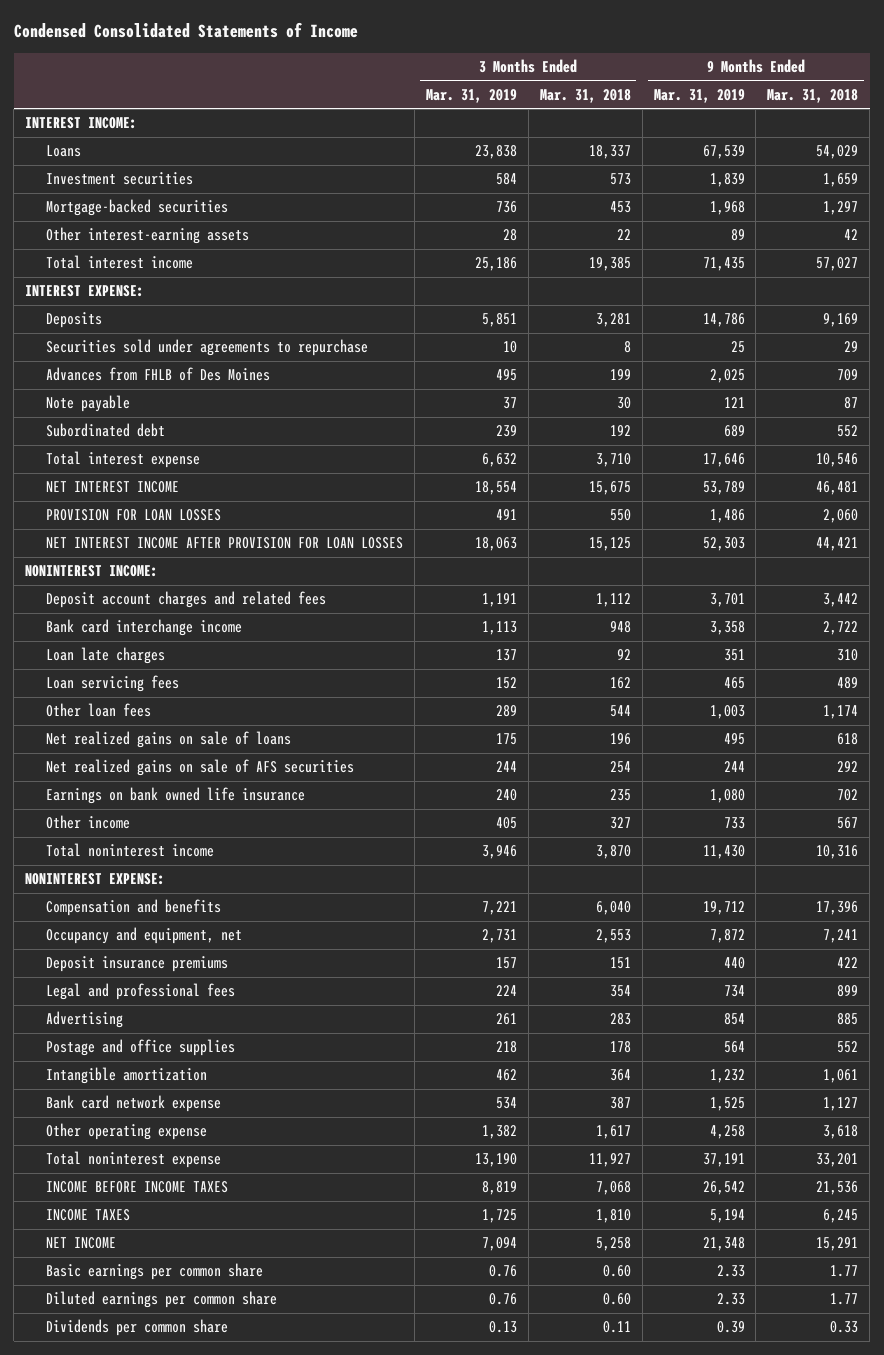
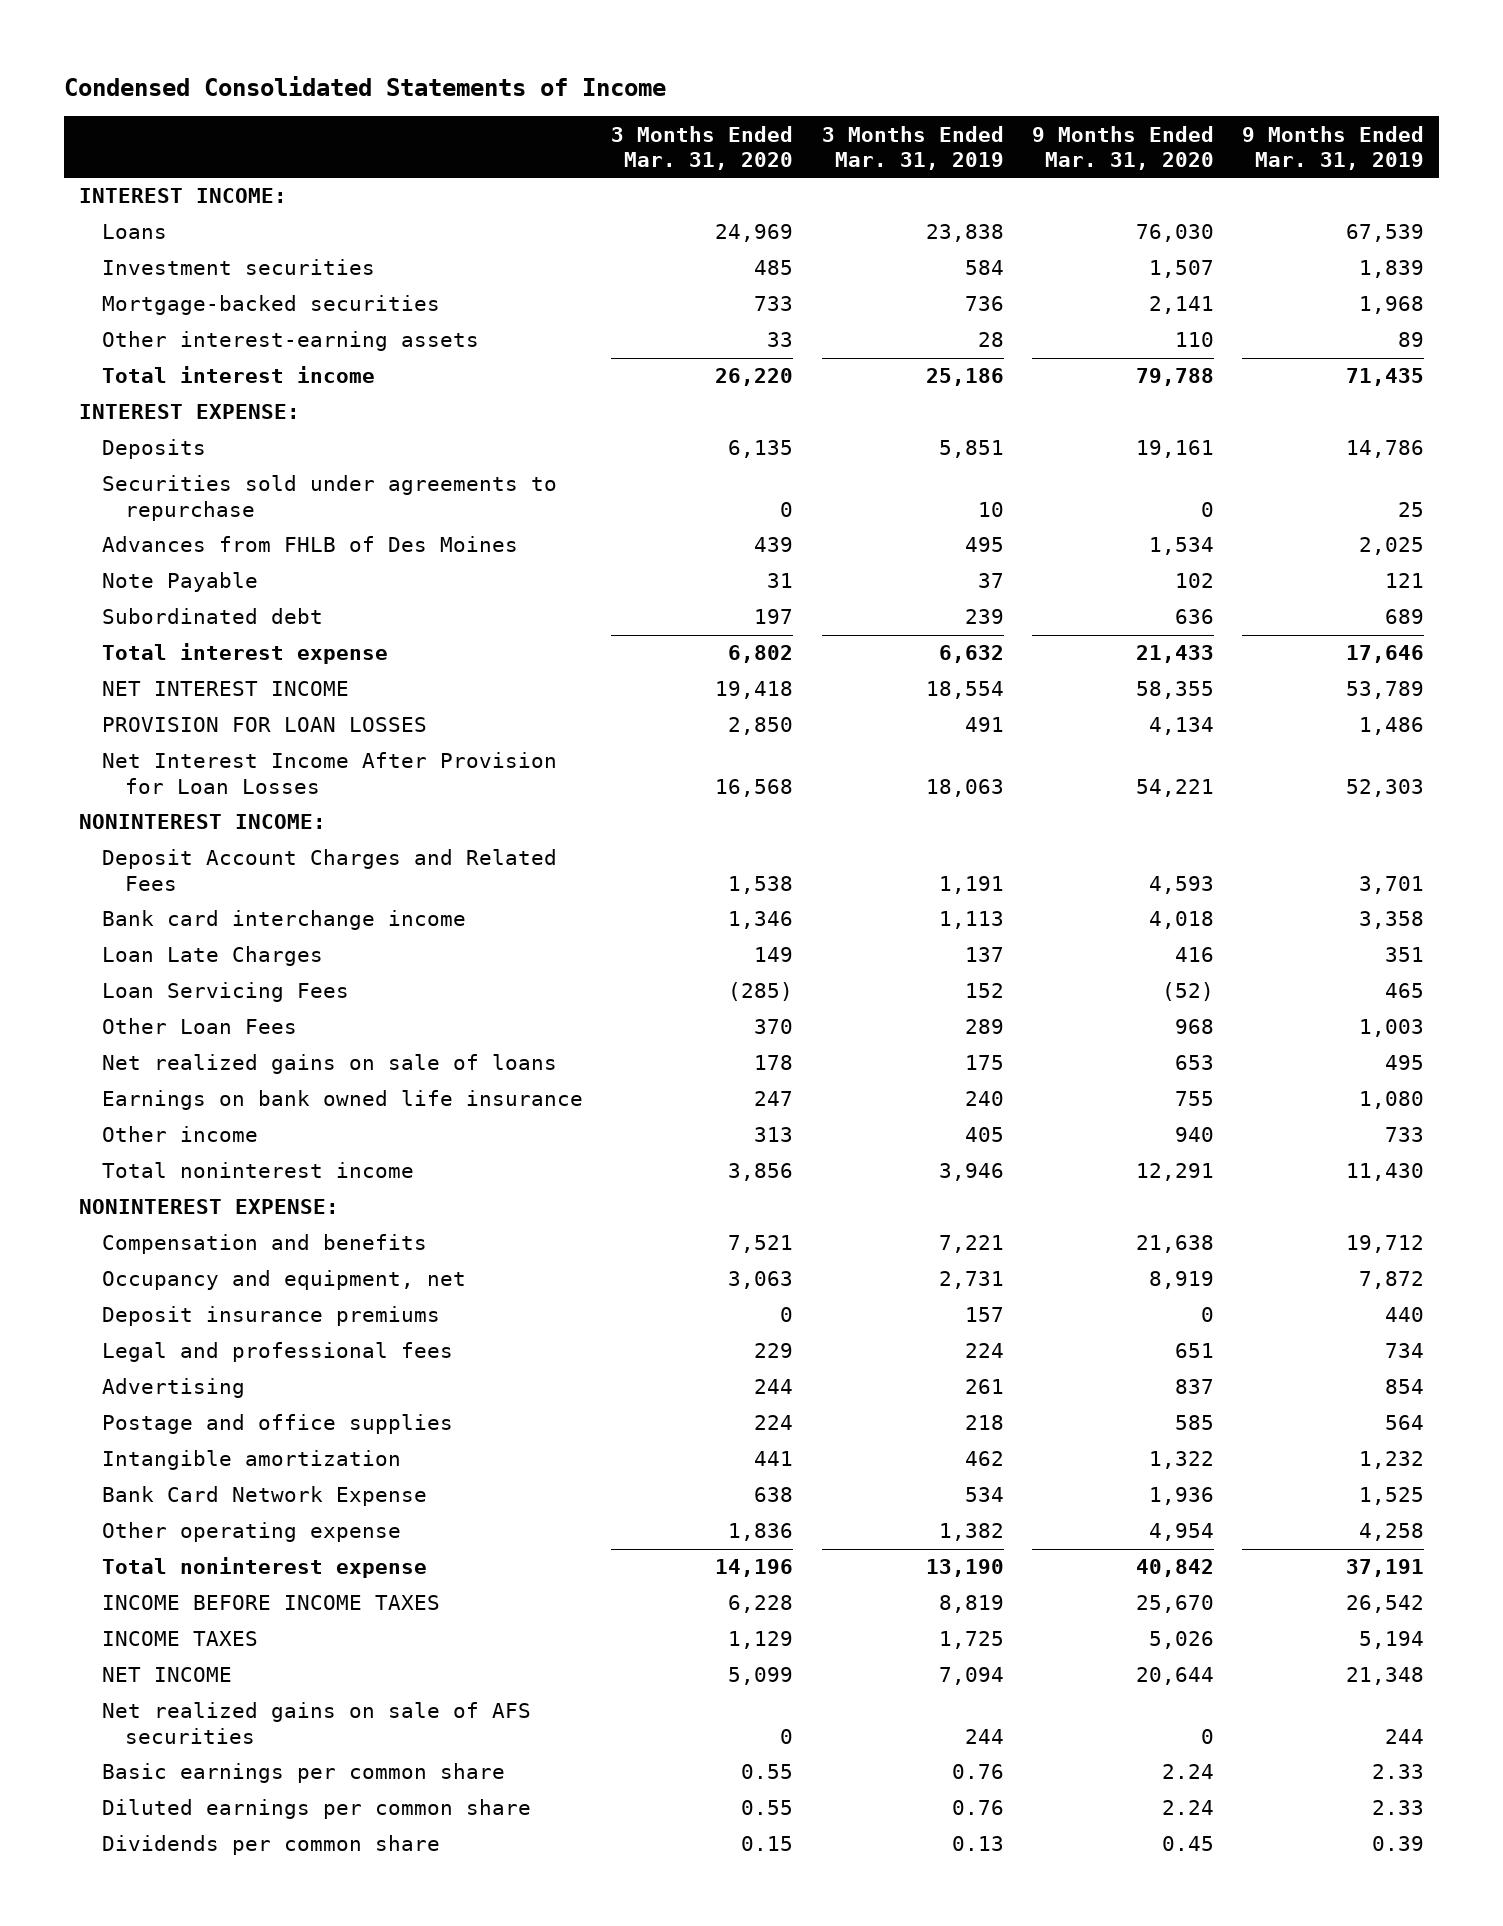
[539,88,631,103] Mar. 31, 2018 -> none
[767,88,859,103] Mar. 31, 2018 -> none
none -> [611,125,794,170] 3 Months Ended Mar. 31, 2020
none -> [1032,125,1215,170] 9 Months Ended Mar. 31, 2020
[45,395,130,413] Note payable -> [101,572,258,593] Note Payable
[45,537,403,550] NET INTEREST INCOME AFTER PROVISION FOR LOAN LOSSES -> [101,752,557,794] Net Interest Income After Provision for Loan Losses
[45,591,326,609] Deposit account charges and related fees -> [101,849,557,891] Deposit Account Charges and Related Fees
[45,647,165,665] Loan late charges -> [101,946,323,967] Loan Late Charges
[45,675,179,693] Loan servicing fees -> [101,982,349,1003] Loan Servicing Fees
[45,703,151,718] Other loan fees -> [101,1018,297,1035] Other Loan Fees
[45,1095,221,1113] Bank card network expense -> [101,1486,427,1507] Bank Card Network Expense
[45,759,354,777] Net realized gains on sale of AFS securities -> [101,1702,531,1744] Net realized gains on sale of AFS securities

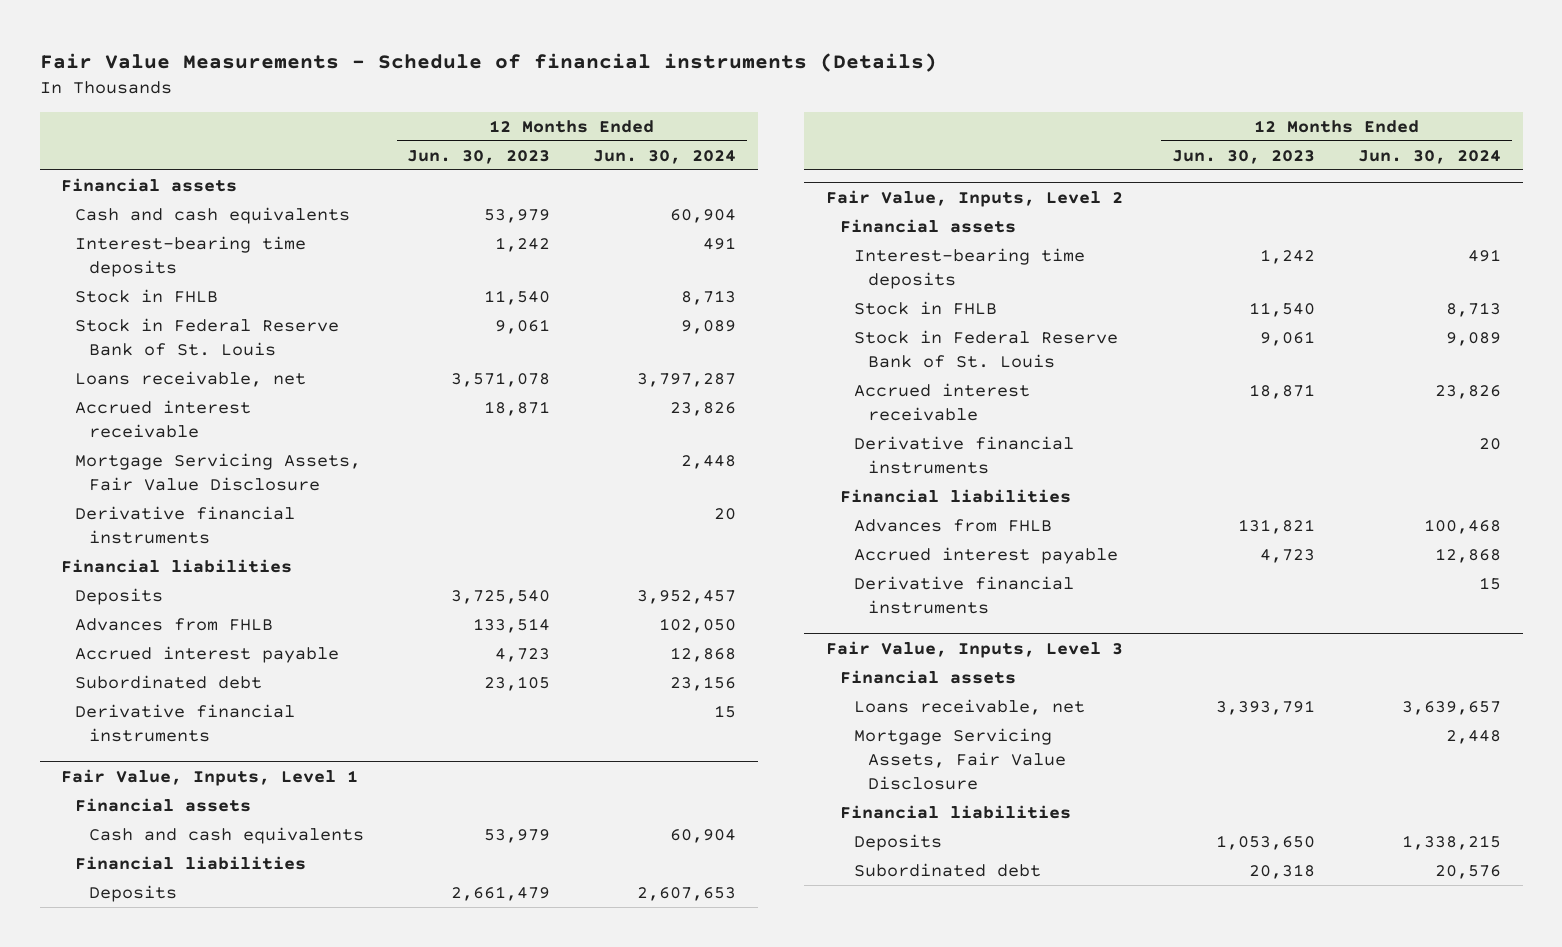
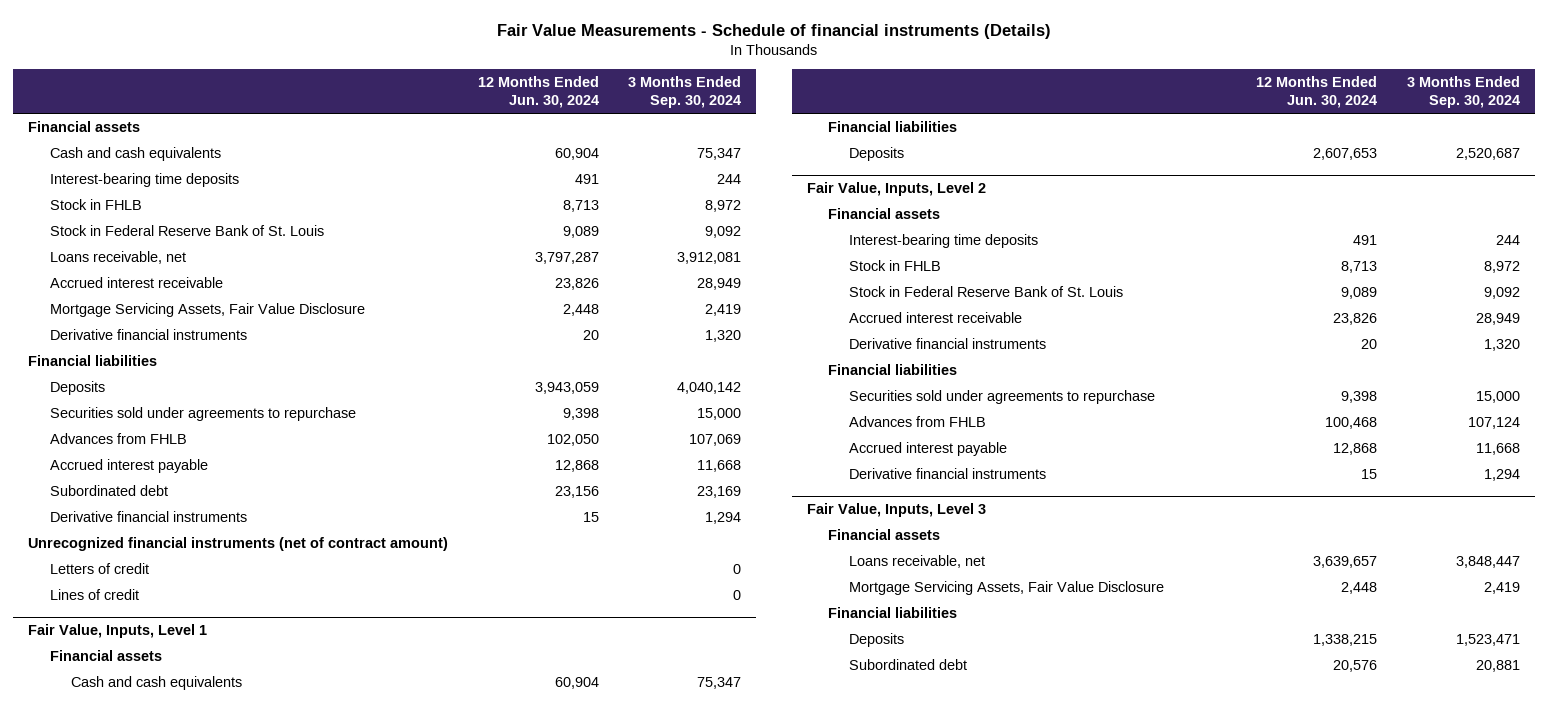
[407,149,551,164] Jun. 30, 2023 -> none
none -> [628,76,742,109] 3 Months Ended Sep. 30, 2024
[637,589,737,604] 3,952,457 -> [534,381,599,394] 3,943,059
none -> [49,406,356,421] Securities sold under agreements to repurchase
none -> [28,536,449,551] Unrecognized financial instruments (net of contract amount)
none -> [49,562,149,574] Letters of credit
none -> [49,588,139,600] Lines of credit
none -> [849,389,1156,404] Securities sold under agreements to repurchase

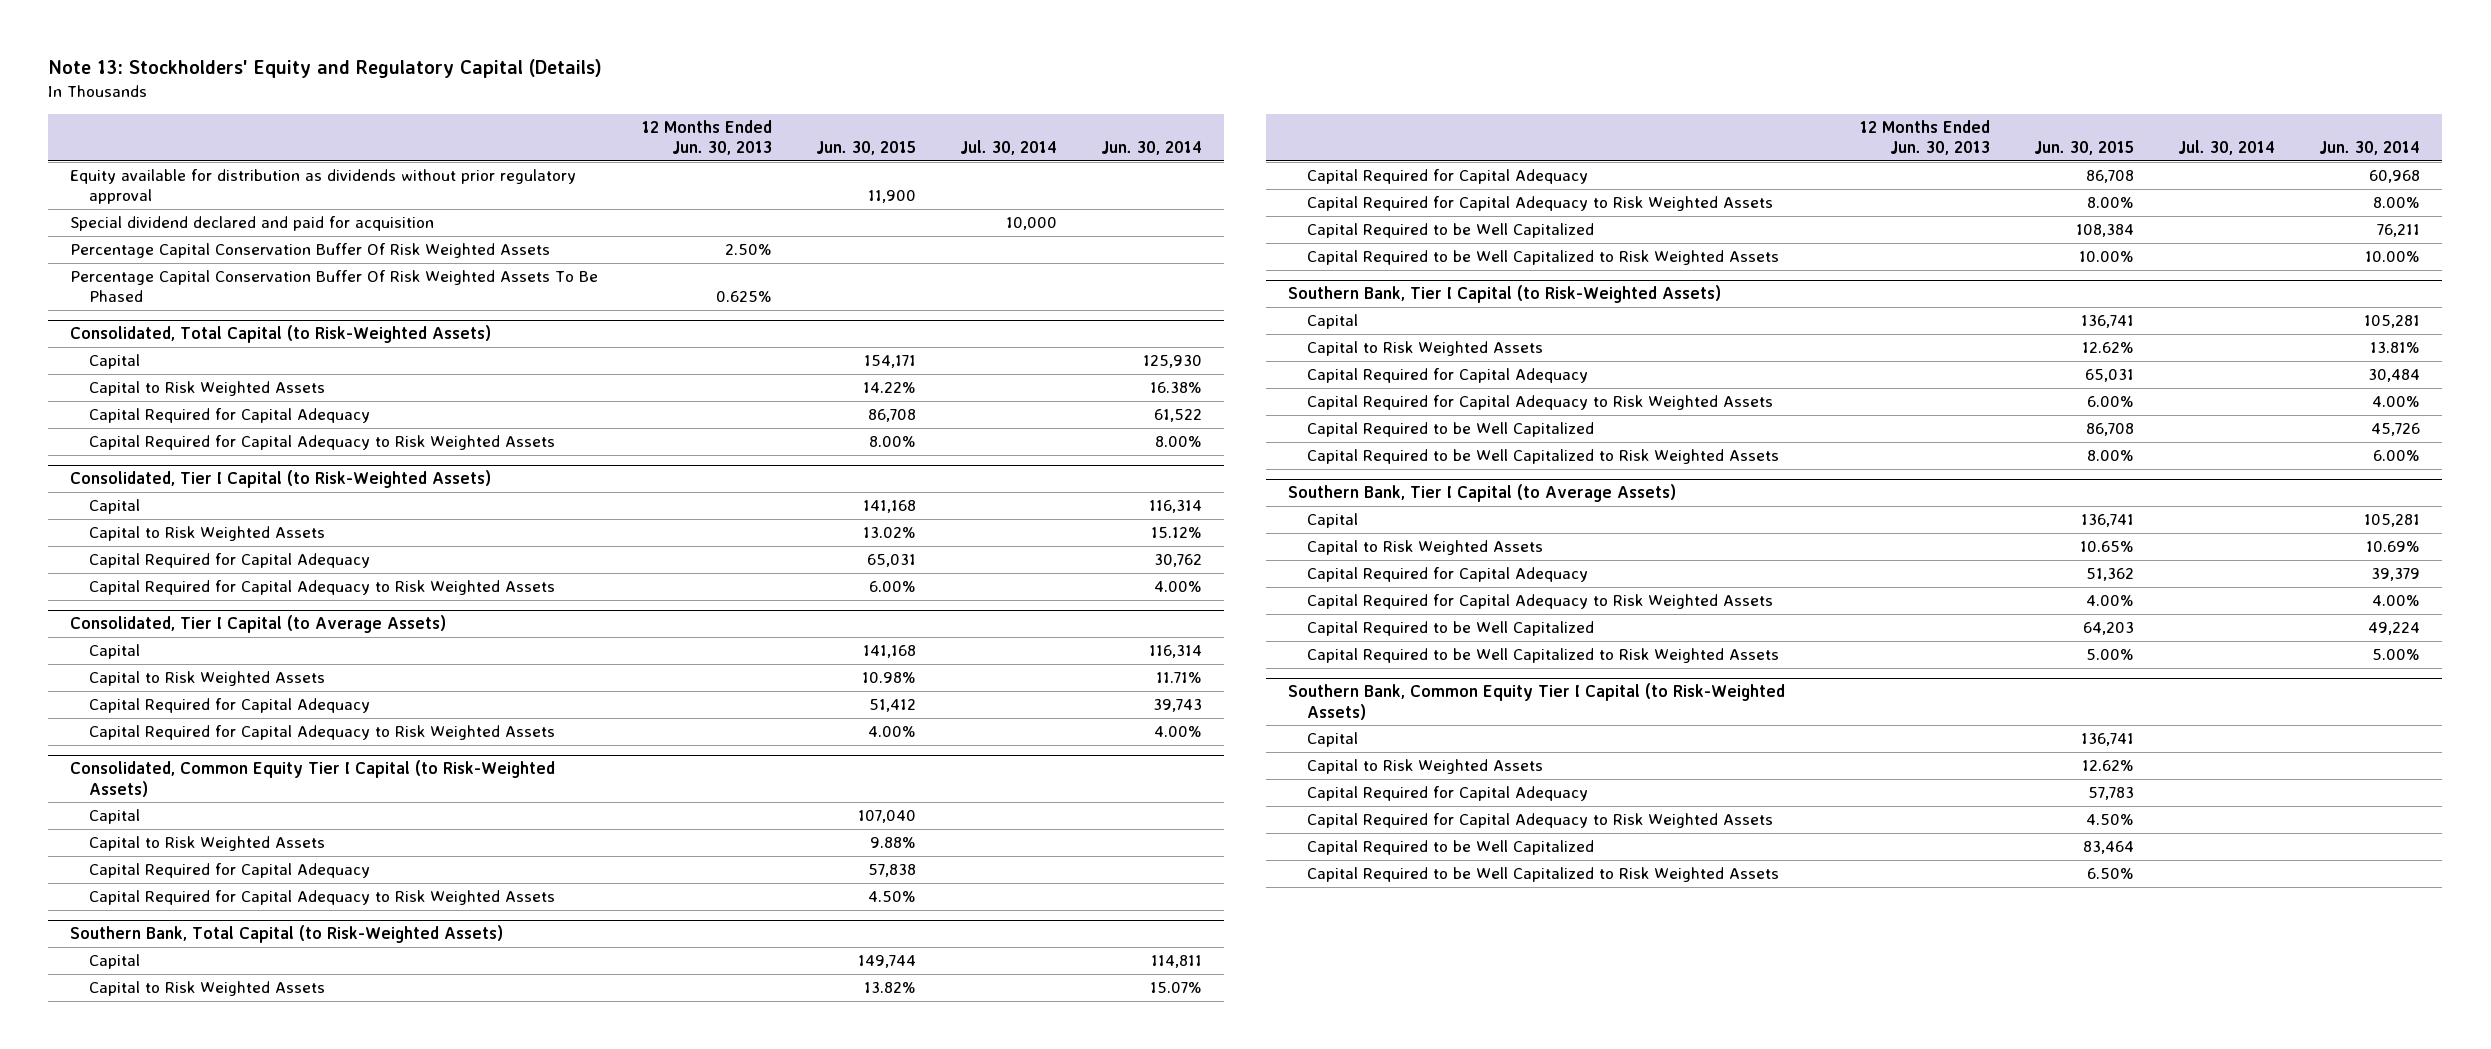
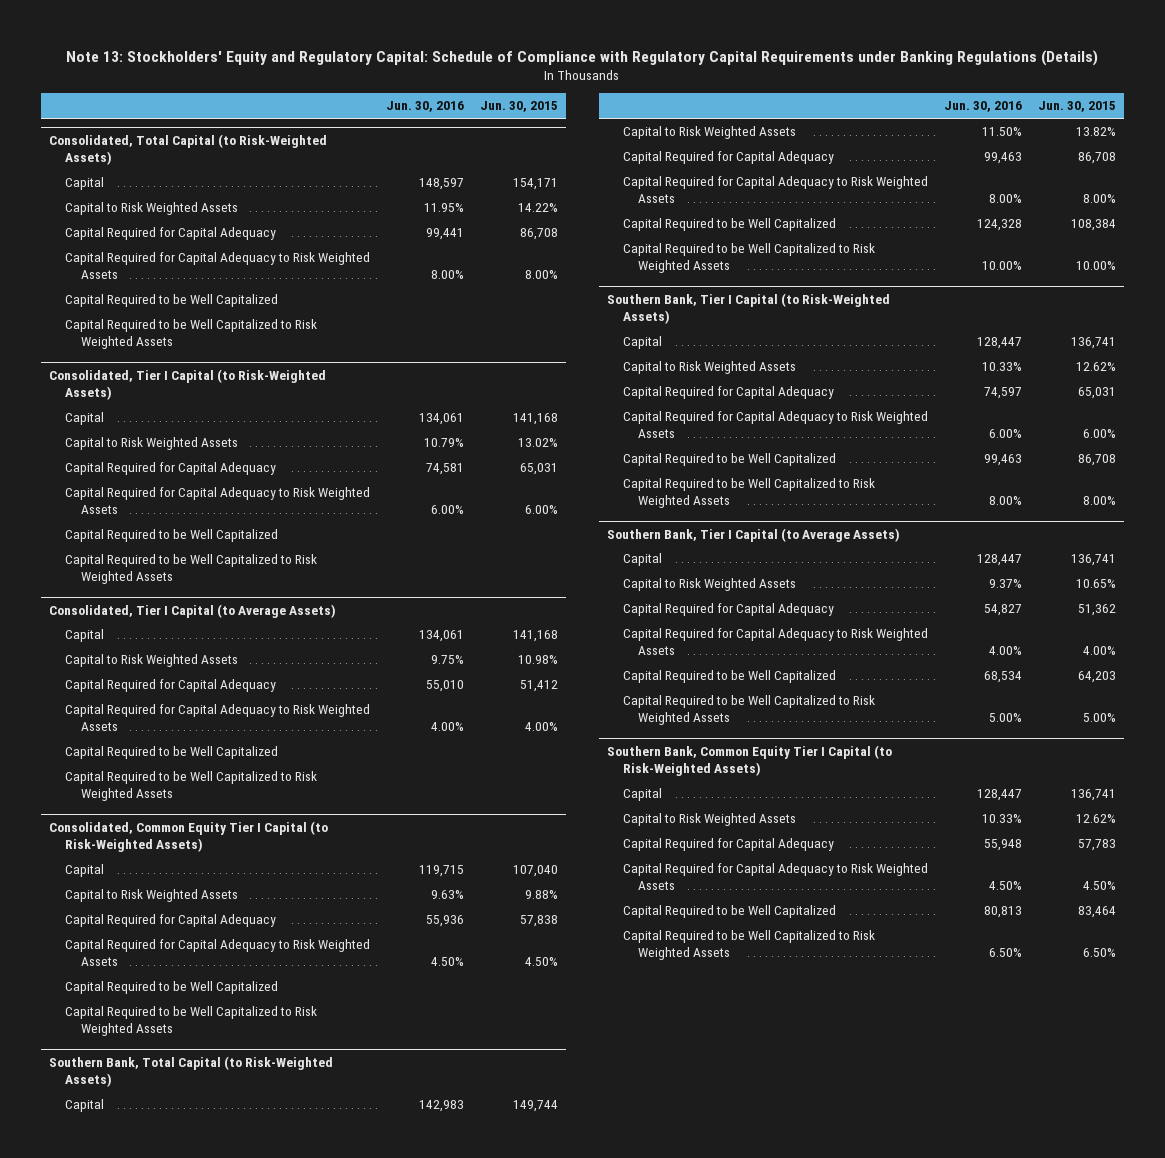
[48,59,603,79] Note 13: Stockholders' Equity and Regulatory Capital (Details) -> [66,50,1099,67] Note 13: Stockholders' Equity and Regulatory Capital: Schedule of Compliance with Regulatory Capital Requirements under Banking Regulations (Details)
[642,119,773,156] 12 Months Ended Jun. 30, 2013 -> none
[960,140,1058,156] Jul. 30, 2014 -> none
[1101,141,1203,156] Jun. 30, 2014 -> none
none -> [385,101,464,113] Jun. 30, 2016
[70,169,577,205] Equity available for distribution as dividends without prior regulatory approval -> none
[70,216,435,232] Special dividend declared and paid for acquisition -> none
[70,243,551,259] Percentage Capital Conservation Buffer Of Risk Weighted Assets -> none
[70,270,599,303] Percentage Capital Conservation Buffer Of Risk Weighted Assets To Be Phased -> none
none -> [65,294,279,308] Capital Required to be Well Capitalized
none -> [65,319,318,350] Capital Required to be Well Capitalized to Risk Weighted Assets
none -> [65,529,279,543] Capital Required to be Well Capitalized
none -> [65,554,318,585] Capital Required to be Well Capitalized to Risk Weighted Assets
none -> [65,746,279,760] Capital Required to be Well Capitalized
none -> [65,771,318,802] Capital Required to be Well Capitalized to Risk Weighted Assets
none -> [65,981,279,995] Capital Required to be Well Capitalized
none -> [65,1006,318,1037] Capital Required to be Well Capitalized to Risk Weighted Assets

